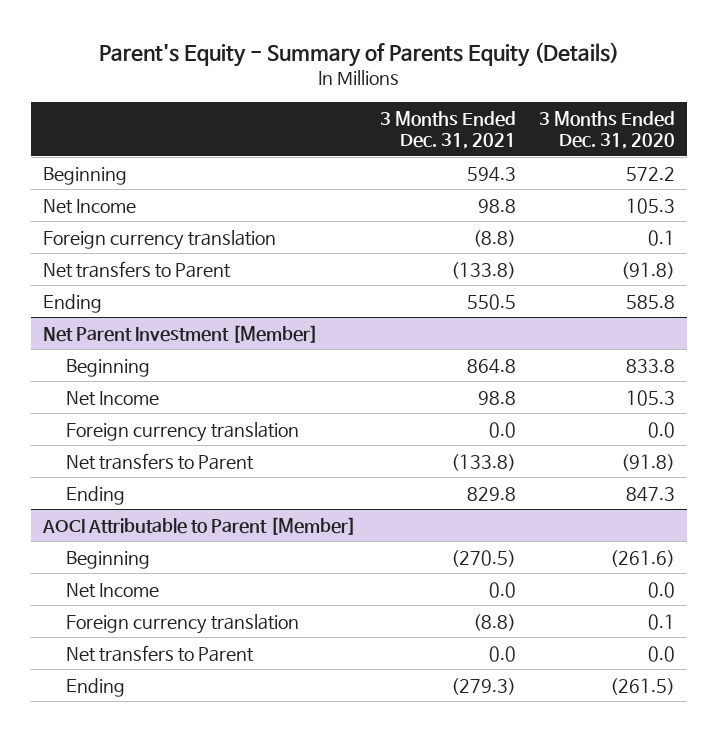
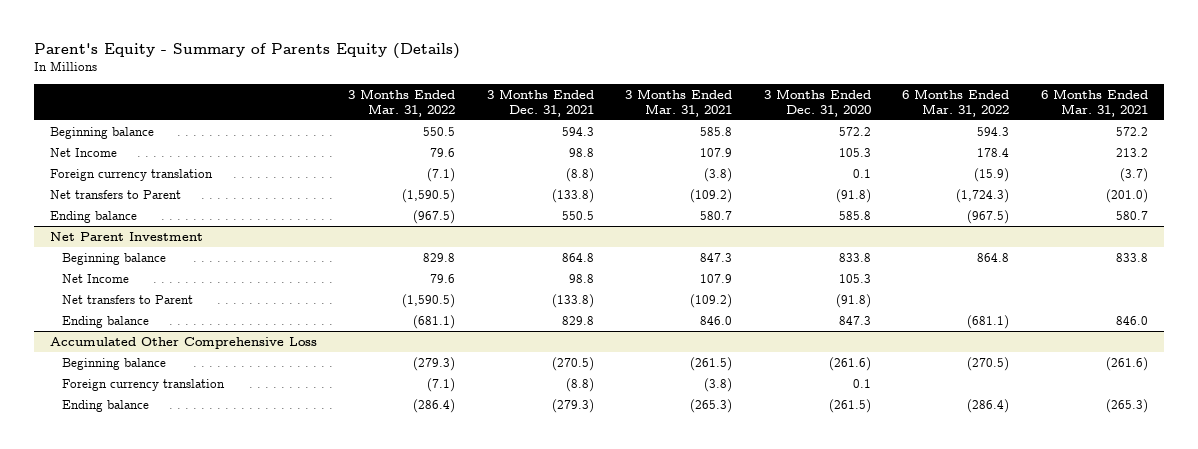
none -> [348,88,456,117] 3 Months Ended Mar. 31, 2022
none -> [625,88,733,117] 3 Months Ended Mar. 31, 2021
none -> [902,88,1010,117] 6 Months Ended Mar. 31, 2022
none -> [1040,88,1148,117] 6 Months Ended Mar. 31, 2021
[43,166,128,185] Beginning -> [49,126,154,139] Beginning balance
[43,293,103,313] Ending -> [49,210,137,223] Ending balance
[43,324,319,343] Net Parent Investment [Member] -> [49,231,203,241] Net Parent Investment
[66,358,151,377] Beginning -> [61,252,166,265] Beginning balance
[66,421,300,442] Foreign currency translation -> none
[66,582,160,598] Net Income -> none
[66,485,126,505] Ending -> [61,315,149,328] Ending balance
[42,516,357,535] AOCI Attributable to Parent [Member] -> [49,336,317,349] Accumulated Other Comprehensive Loss
[66,550,151,569] Beginning -> [61,357,166,370] Beginning balance
[66,644,255,662] Net transfers to Parent -> none
[66,677,126,697] Ending -> [61,399,149,412] Ending balance

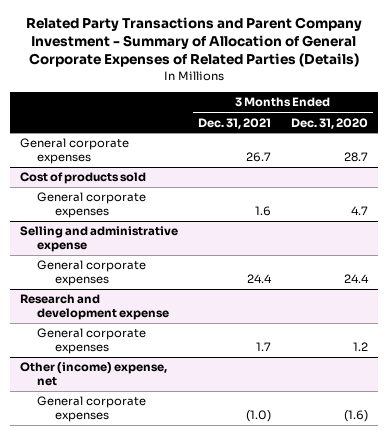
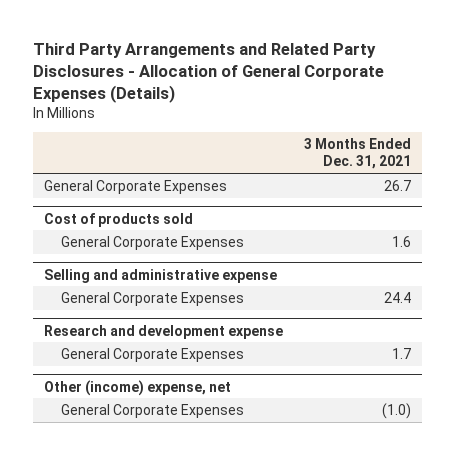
[26,17,363,68] Related Party Transactions and Parent Company Investment - Summary of Allocation of General Corporate Expenses of Related Parties (Details) -> [32,42,384,103] Third Party Arrangements and Related Party Disclosures - Allocation of General Corporate Expenses (Details)
[291,117,369,129] Dec. 31, 2020 -> none
[20,138,130,165] General corporate expenses -> [43,179,227,194] General Corporate Expenses
[37,192,147,219] General corporate expenses -> [61,235,245,250] General Corporate Expenses
[37,260,147,287] General corporate expenses -> [61,291,245,306] General Corporate Expenses
[37,328,147,355] General corporate expenses -> [61,347,245,362] General Corporate Expenses
[37,396,147,423] General corporate expenses -> [61,403,245,418] General Corporate Expenses

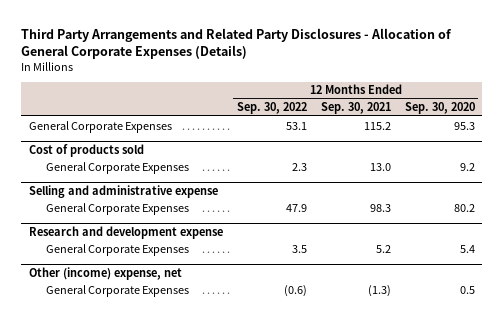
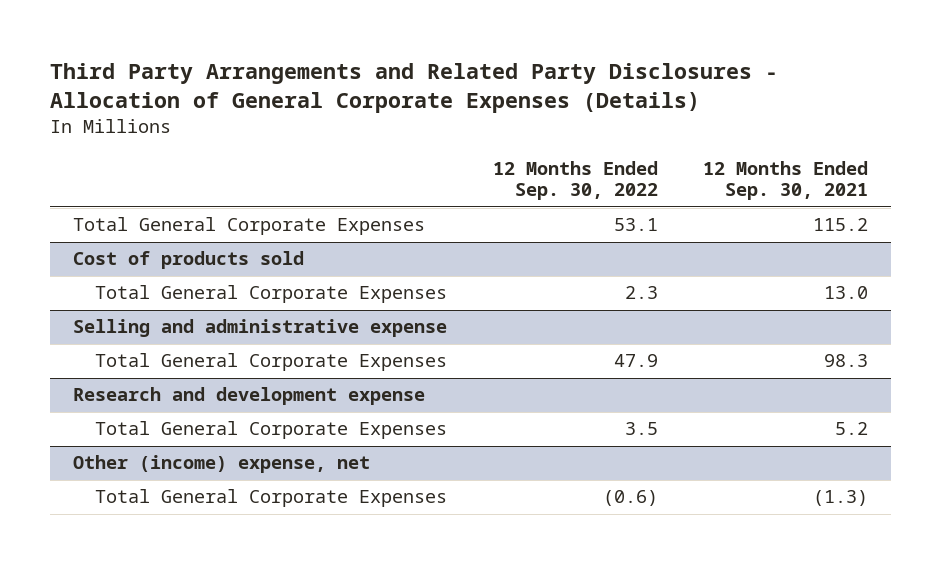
[404,102,475,115] Sep. 30, 2020 -> none
[28,120,172,133] General Corporate Expenses -> [73,217,426,236] Total General Corporate Expenses
[45,161,189,174] General Corporate Expenses -> [94,285,447,304] Total General Corporate Expenses
[45,202,189,215] General Corporate Expenses -> [94,353,447,372] Total General Corporate Expenses
[45,243,189,256] General Corporate Expenses -> [94,421,447,440] Total General Corporate Expenses
[45,284,189,297] General Corporate Expenses -> [94,489,447,508] Total General Corporate Expenses

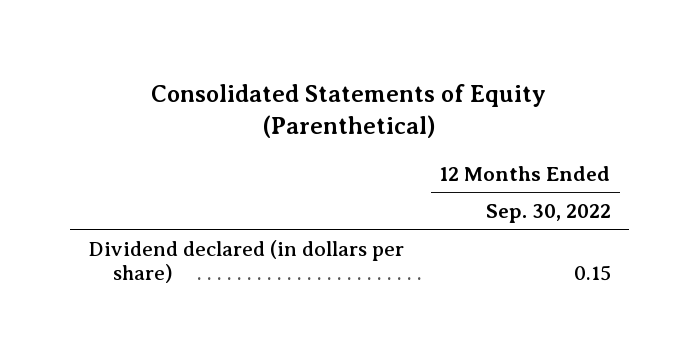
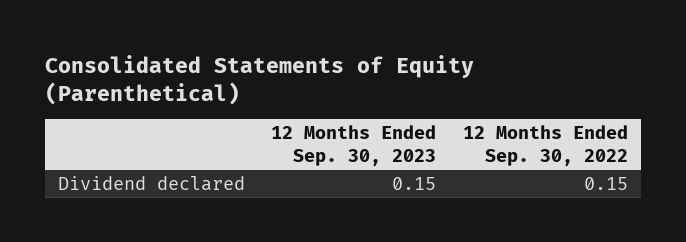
none -> [271,125,437,166] 12 Months Ended Sep. 30, 2023
[87,239,404,284] Dividend declared (in dollars per share) -> [58,176,246,192] Dividend declared

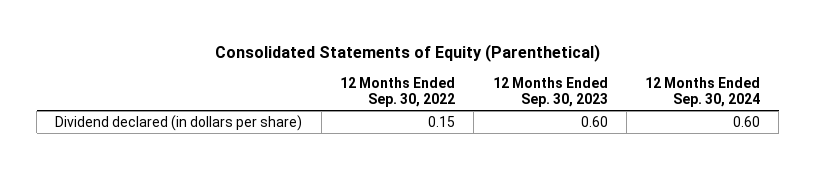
none -> [645,77,761,108] 12 Months Ended Sep. 30, 2024
[58,176,246,192] Dividend declared -> [55,114,303,131] Dividend declared (in dollars per share)
[392,177,437,191] 0.15 -> [580,115,608,127] 0.60

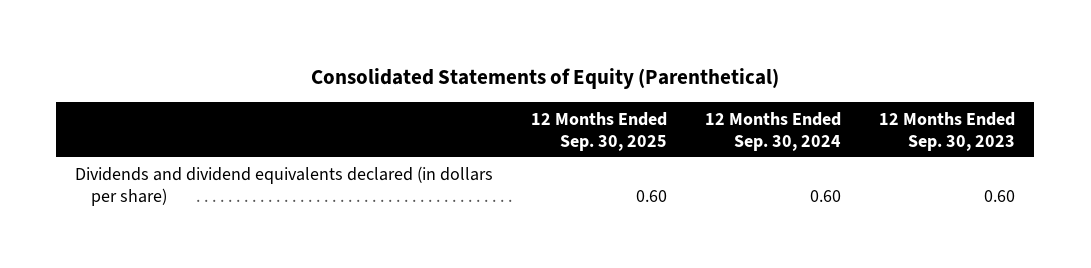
[339,77,455,108] 12 Months Ended Sep. 30, 2022 -> none
none -> [531,111,668,151] 12 Months Ended Sep. 30, 2025
[55,114,303,131] Dividend declared (in dollars per share) -> [75,166,494,207] Dividends and dividend equivalents declared (in dollars per share)

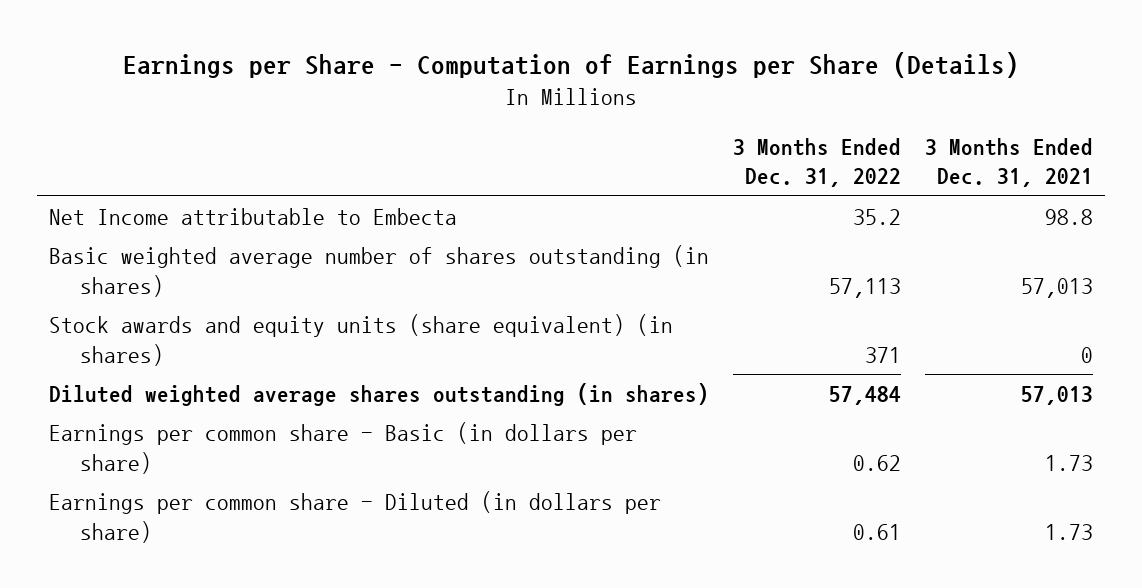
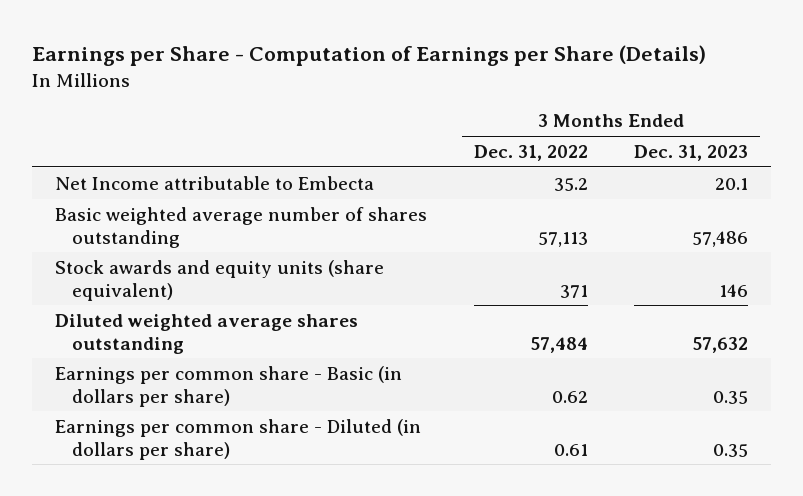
[925,137,1094,188] 3 Months Ended Dec. 31, 2021 -> none
none -> [634,144,749,161] Dec. 31, 2023
[49,244,710,297] Basic weighted average number of shares outstanding (in shares) -> [55,206,428,248] Basic weighted average number of shares outstanding
[49,313,674,366] Stock awards and equity units (share equivalent) (in shares) -> [55,259,385,301] Stock awards and equity units (share equivalent)
[49,382,710,406] Diluted weighted average shares outstanding (in shares) -> [55,313,359,354] Diluted weighted average shares outstanding

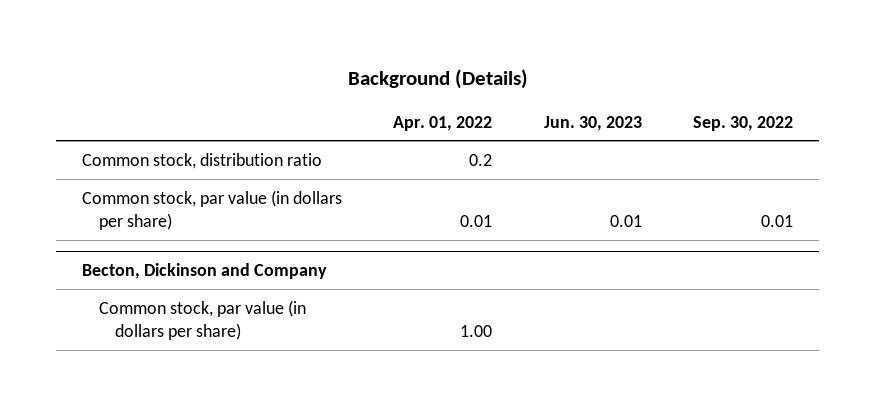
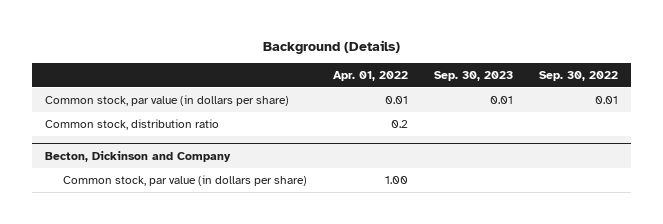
[543,115,642,131] Jun. 30, 2023 -> none
none -> [434,70,514,81] Sep. 30, 2023
[82,152,323,169] Common stock, distribution ratio -> [45,119,220,131] Common stock, distribution ratio

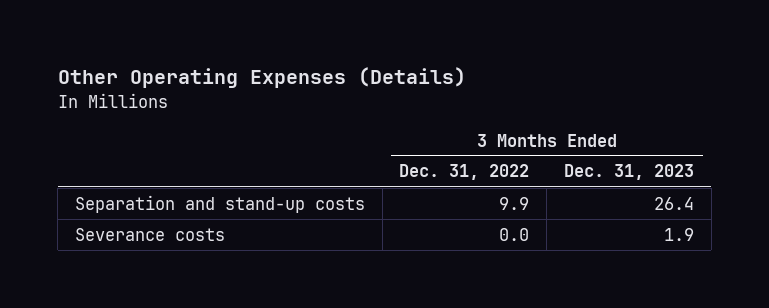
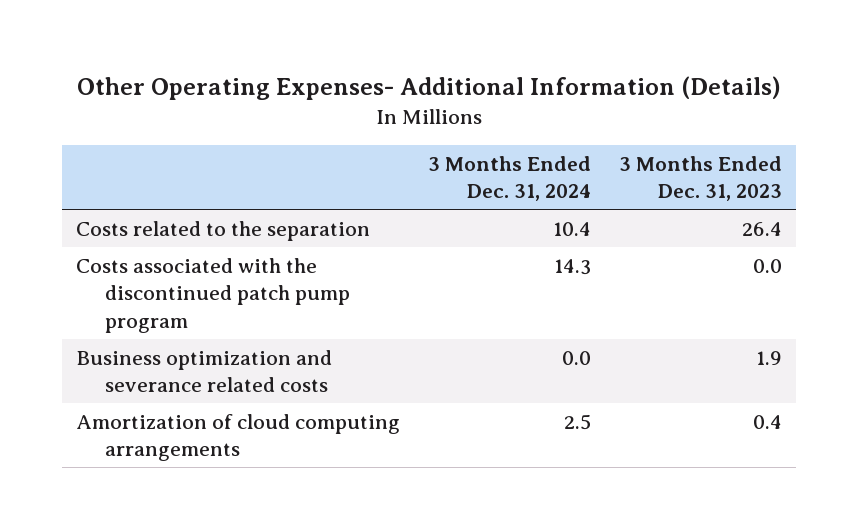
[57,67,466,89] Other Operating Expenses (Details) -> [77,76,782,101] Other Operating Expenses- Additional Information (Details)
[399,164,530,181] Dec. 31, 2022 -> none
none -> [428,155,592,201] 3 Months Ended Dec. 31, 2024
[74,194,365,213] Separation and stand-up costs -> [76,220,371,241] Costs related to the separation
none -> [76,257,350,333] Costs associated with the discontinued patch pump program
[74,227,225,241] Severance costs -> [76,349,333,393] Business optimization and severance related costs
none -> [76,413,401,462] Amortization of cloud computing arrangements

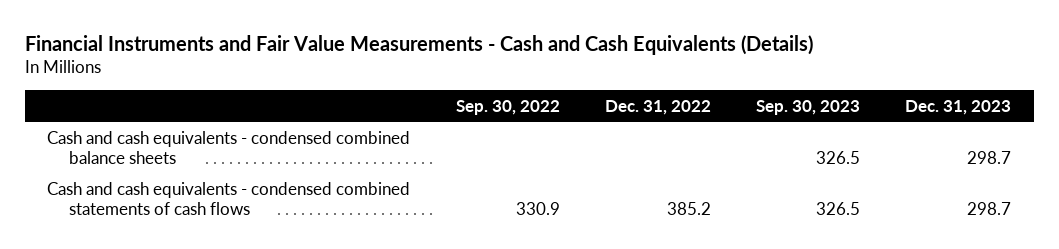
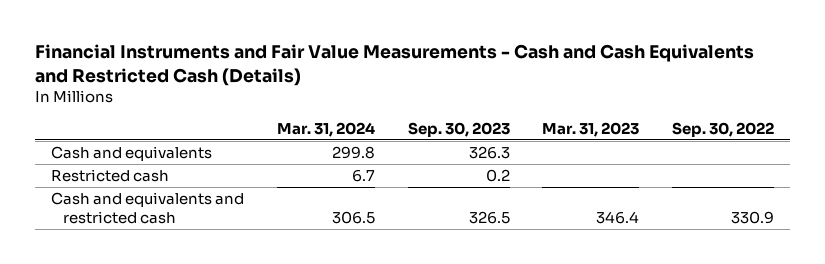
[24,34,813,55] Financial Instruments and Fair Value Measurements - Cash and Cash Equivalents (Details) -> [34,44,754,86] Financial Instruments and Fair Value Measurements - Cash and Cash Equivalents and Restricted Cash (Details)
[604,99,711,115] Dec. 31, 2022 -> none
[905,99,1012,115] Dec. 31, 2023 -> none
none -> [276,121,375,137] Mar. 31, 2024
none -> [542,121,640,137] Mar. 31, 2023
[47,130,411,164] Cash and cash equivalents - condensed combined balance sheets -> [51,145,213,161] Cash and equivalents
[816,150,861,164] 326.5 -> [468,145,510,159] 326.3
none -> [51,168,170,182] Restricted cash
[47,181,411,215] Cash and cash equivalents - condensed combined statements of cash flows -> [51,191,245,224] Cash and equivalents and restricted cash

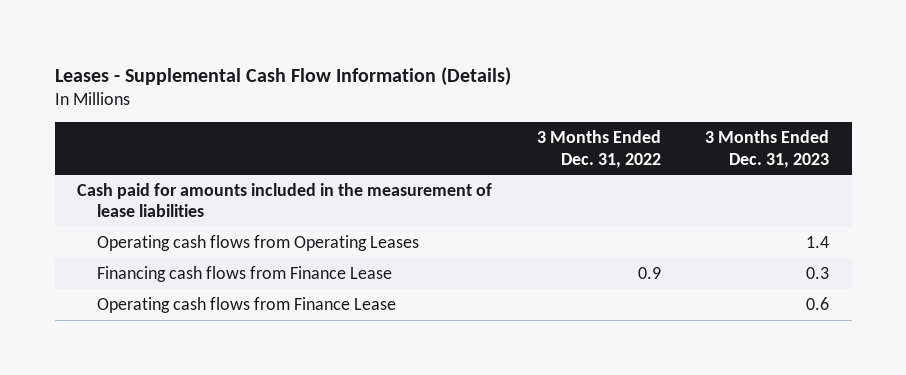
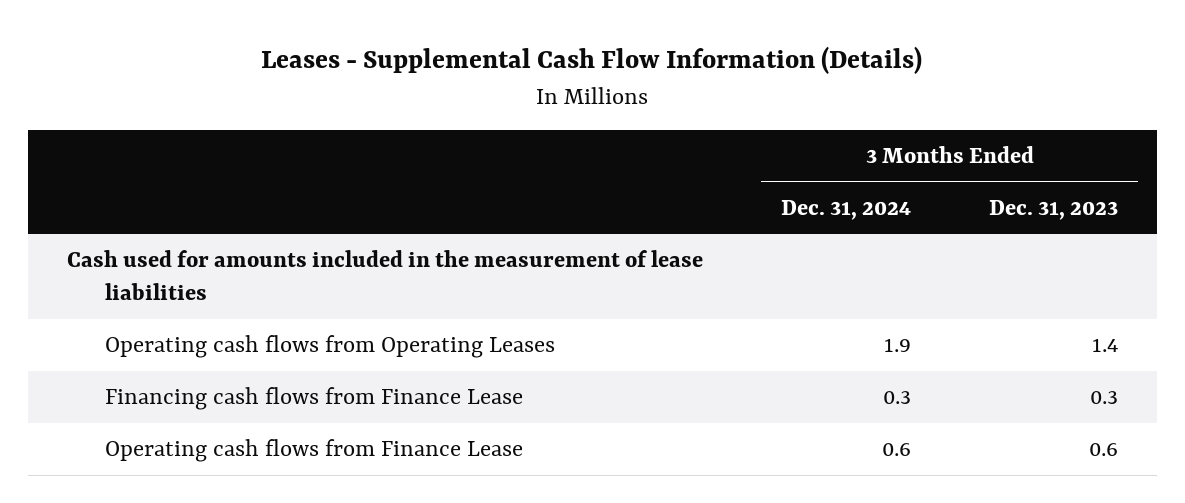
[536,130,661,168] 3 Months Ended Dec. 31, 2022 -> none
none -> [780,199,911,220] Dec. 31, 2024
[76,183,492,218] Cash paid for amounts included in the measurement of lease liabilities -> [66,250,703,301] Cash used for amounts included in the measurement of lease liabilities

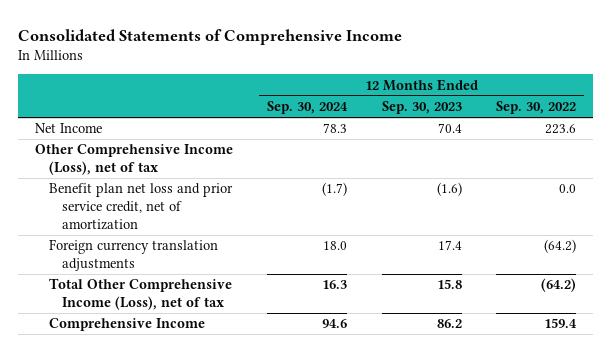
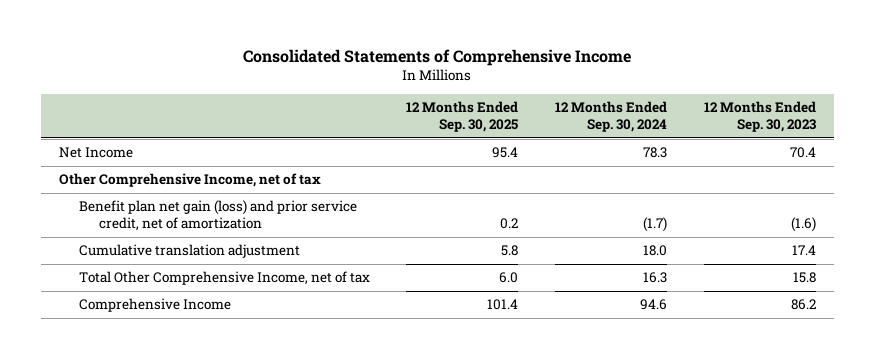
[495,100,576,114] Sep. 30, 2022 -> none
none -> [406,101,519,133] 12 Months Ended Sep. 30, 2025
[35,144,234,176] Other Comprehensive Income (Loss), net of tax -> [58,173,321,188] Other Comprehensive Income, net of tax
[48,183,233,230] Benefit plan net loss and prior service credit, net of amortization -> [78,200,357,232] Benefit plan net gain (loss) and prior service credit, net of amortization
[48,239,218,272] Foreign currency translation adjustments -> [78,244,300,259] Cumulative translation adjustment
[48,278,232,311] Total Other Comprehensive Income (Loss), net of tax -> [78,271,370,286] Total Other Comprehensive Income, net of tax

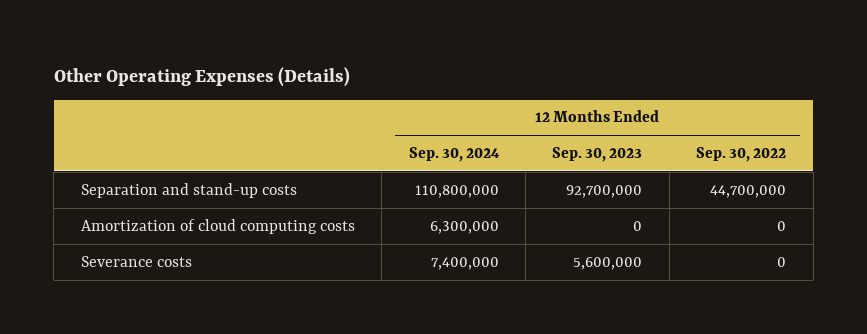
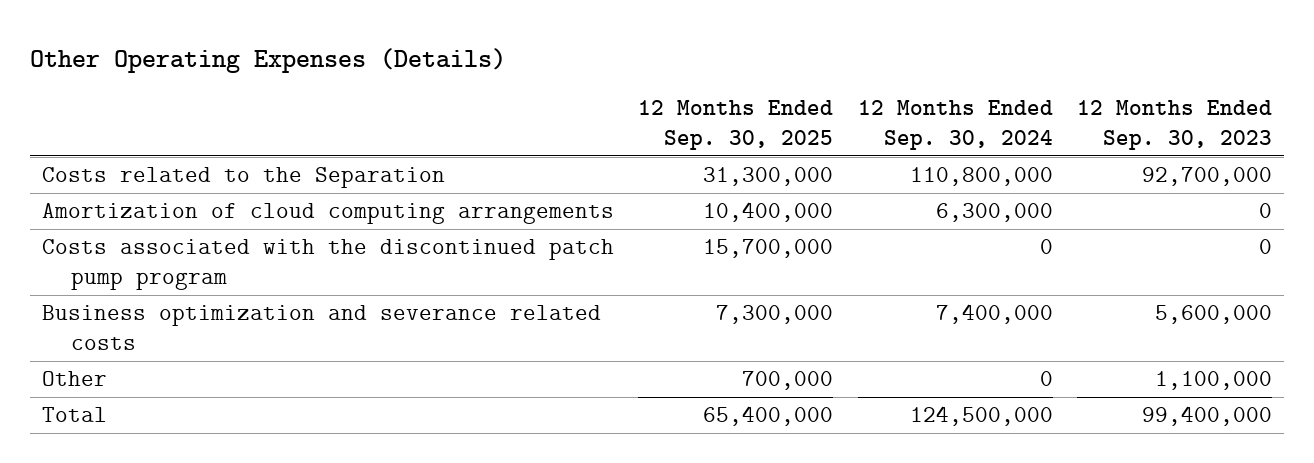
[696,146,787,162] Sep. 30, 2022 -> none
none -> [638,100,834,150] 12 Months Ended Sep. 30, 2025
[80,182,297,198] Separation and stand-up costs -> [42,167,446,189] Costs related to the Separation
[80,218,355,234] Amortization of cloud computing costs -> [42,203,615,225] Amortization of cloud computing arrangements
none -> [42,239,615,290] Costs associated with the discontinued patch pump program
[80,255,192,267] Severance costs -> [42,305,602,350] Business optimization and severance related costs
none -> [42,371,108,387] Other
none -> [42,407,108,423] Total

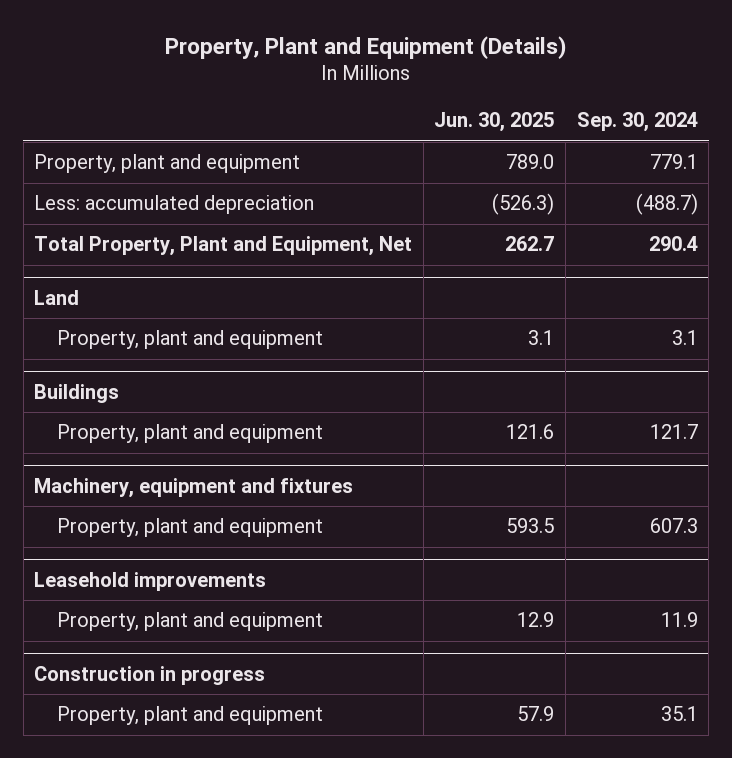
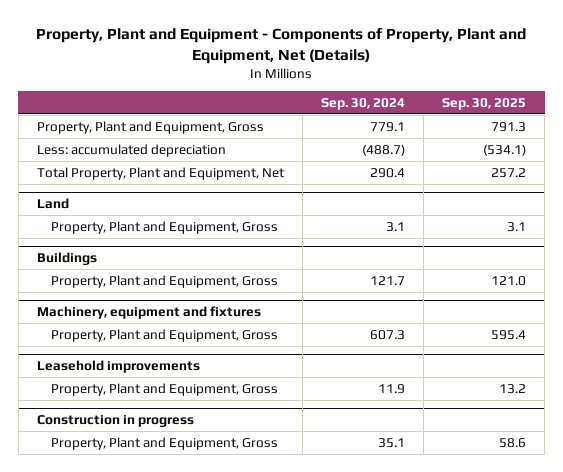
[164,35,566,59] Property, Plant and Equipment (Details) -> [36,28,527,64] Property, Plant and Equipment - Components of Property, Plant and Equipment, Net (Details)
[434,112,555,133] Jun. 30, 2025 -> none
none -> [442,97,527,110] Sep. 30, 2025
[34,154,301,174] Property, plant and equipment -> [36,120,264,134] Property, Plant and Equipment, Gross
[56,330,323,350] Property, plant and equipment -> [51,220,279,234] Property, Plant and Equipment, Gross
[56,424,323,444] Property, plant and equipment -> [51,274,279,288] Property, Plant and Equipment, Gross
[56,518,323,538] Property, plant and equipment -> [51,328,279,342] Property, Plant and Equipment, Gross
[56,612,323,632] Property, plant and equipment -> [51,382,279,396] Property, Plant and Equipment, Gross
[56,706,323,726] Property, plant and equipment -> [51,436,279,450] Property, Plant and Equipment, Gross

